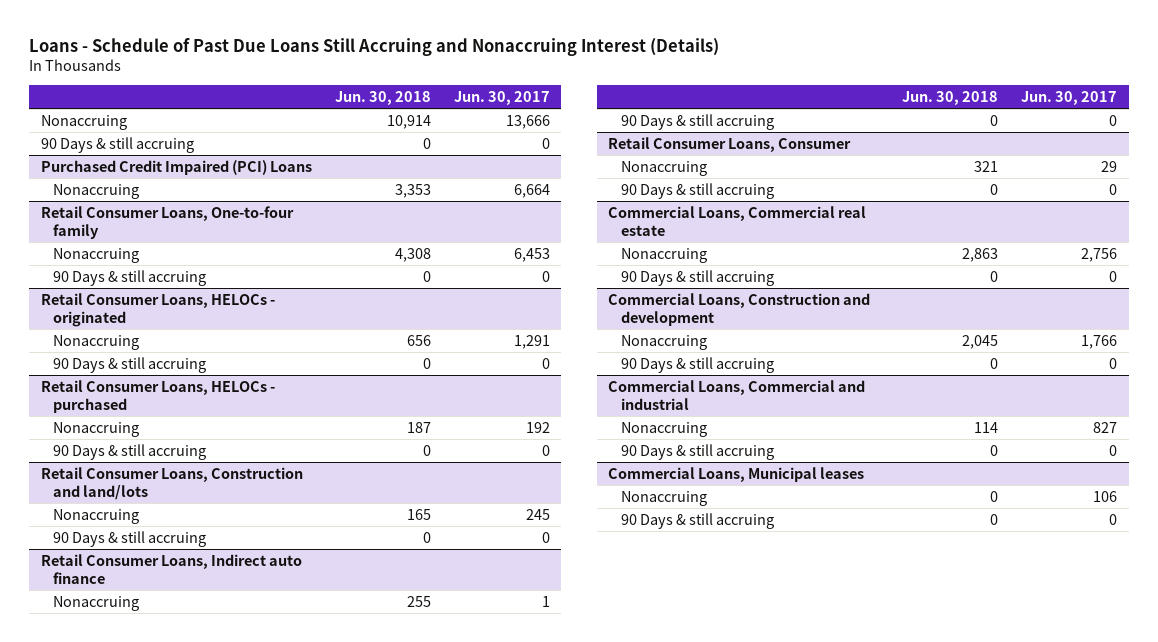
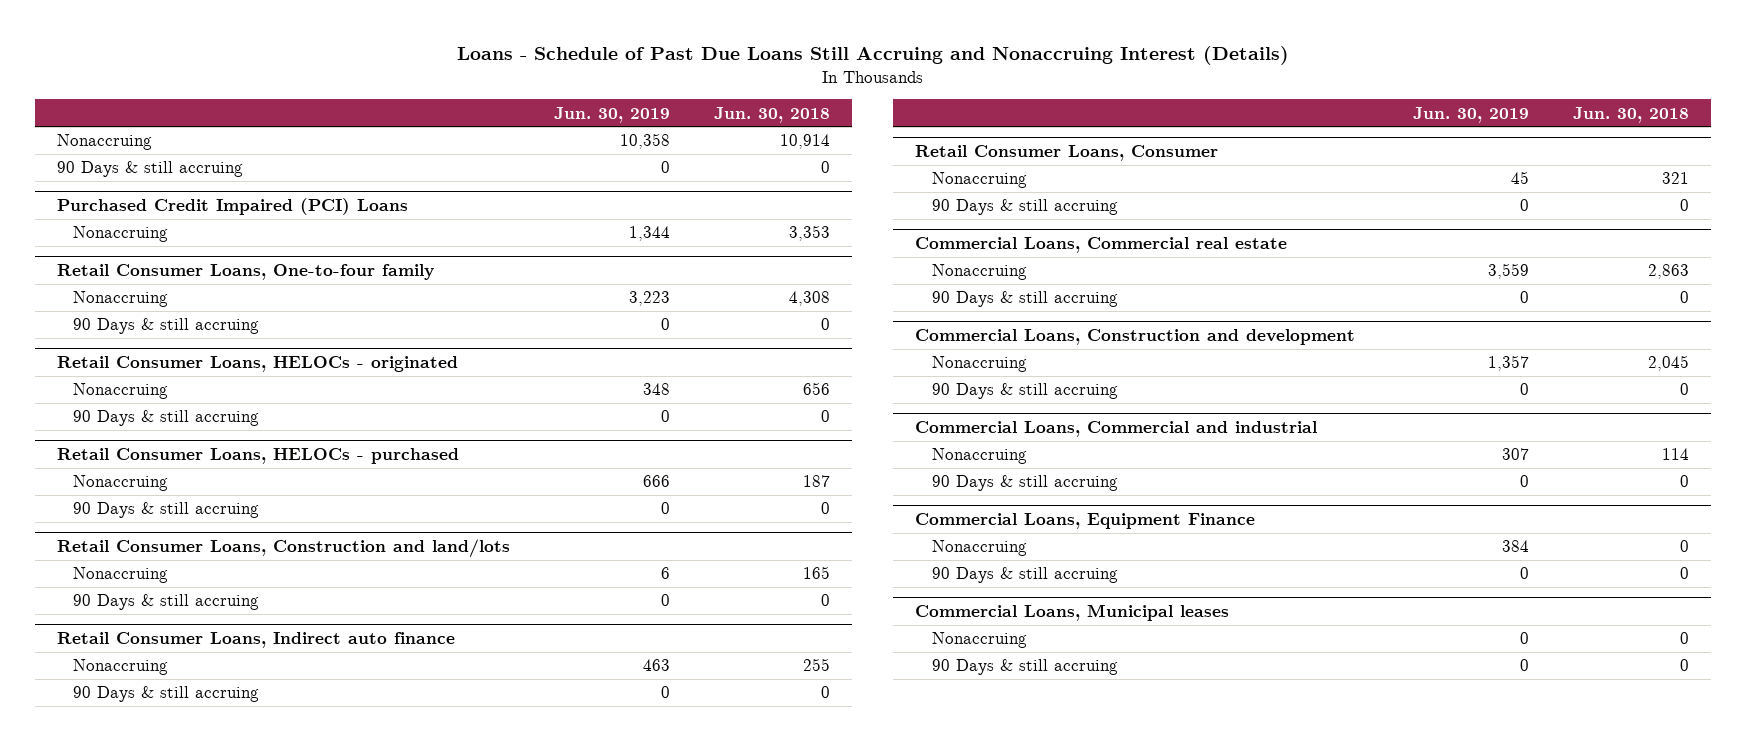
[453,90,550,105] Jun. 30, 2017 -> none
none -> [553,106,670,123] Jun. 30, 2019
none -> [915,512,1256,529] Commercial Loans, Equipment Finance
none -> [931,540,1027,557] Nonaccruing
none -> [931,567,1118,584] 90 Days & still accruing

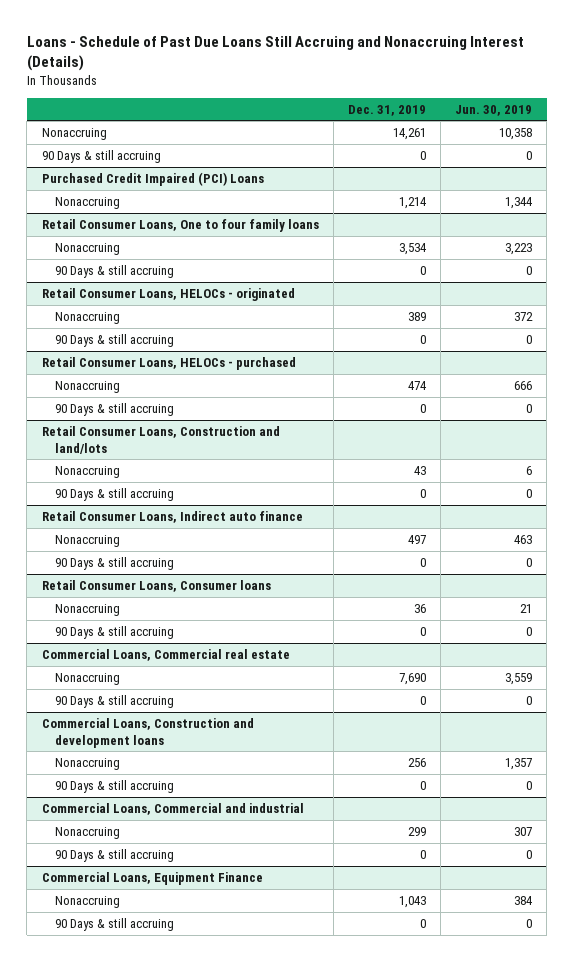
[714,106,831,123] Jun. 30, 2018 -> none
none -> [347,104,426,116] Dec. 31, 2019
[56,263,434,280] Retail Consumer Loans, One-to-four family -> [41,218,319,232] Retail Consumer Loans, One to four family loans
[642,383,670,396] 348 -> [514,311,534,321] 372
[915,144,1219,161] Retail Consumer Loans, Consumer -> [41,579,271,592] Retail Consumer Loans, Consumer loans
[1510,171,1529,185] 45 -> [520,603,533,613] 21
[915,328,1356,345] Commercial Loans, Construction and development -> [41,717,254,748] Commercial Loans, Construction and development loans
[915,603,1230,621] Commercial Loans, Municipal leases -> none
[931,632,1027,649] Nonaccruing -> none
[931,659,1118,676] 90 Days & still accruing -> none

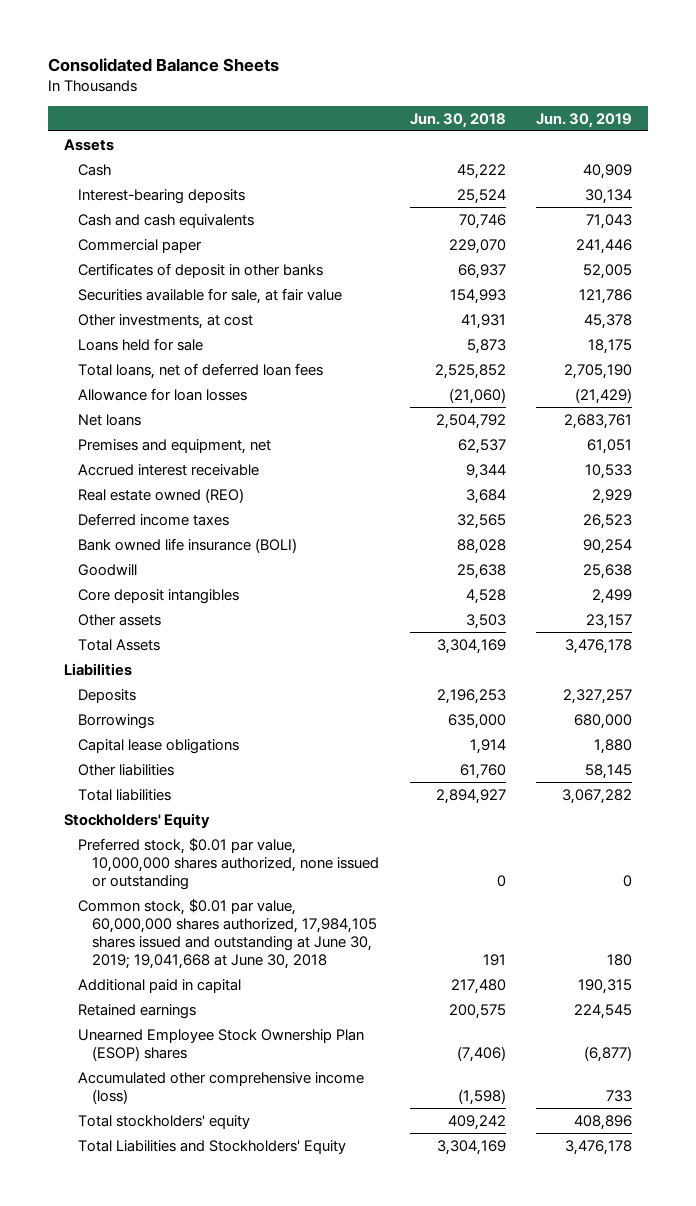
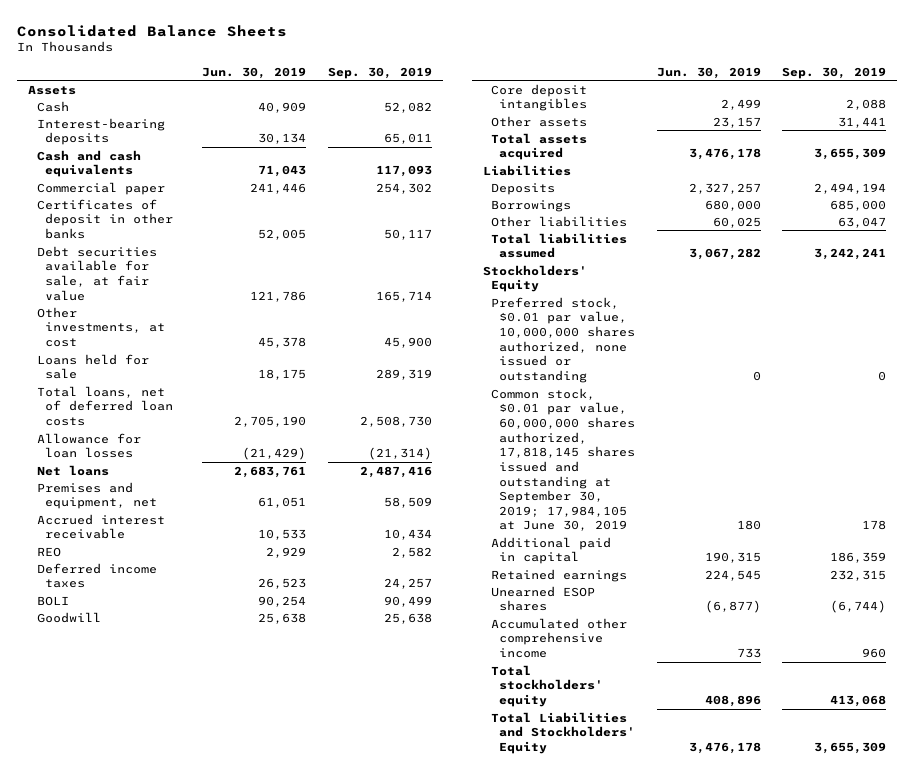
[409,112,506,128] Jun. 30, 2018 -> none
none -> [327,66,432,79] Sep. 30, 2019
[77,287,342,304] Securities available for sale, at fair value -> [36,245,157,301] Debt securities available for sale, at fair value
[77,362,323,379] Total loans, net of deferred loan fees -> [36,385,173,427] Total loans, net of deferred loan costs
[77,487,244,503] Real estate owned (REO) -> [36,546,61,557] REO
[77,537,297,553] Bank owned life insurance (BOLI) -> [36,595,69,606] BOLI
[77,638,160,651] Total Assets -> [490,132,587,161] Total assets acquired
[77,738,239,754] Capital lease obligations -> none
[585,763,633,779] 58,145 -> [712,216,761,228] 60,025
[77,788,171,801] Total liabilities -> [490,232,627,259] Total liabilities assumed
[77,898,377,969] Common stock, $0.01 par value, 60,000,000 shares authorized, 17,984,105 shares issued and outstanding at June 30, 2019; 19,041,668 at June 30, 2018 -> [490,387,636,532] Common stock, $0.01 par value, 60,000,000 shares authorized, 17,818,145 shares issued and outstanding at September 30, 2019; 17,984,105 at June 30, 2019
[77,1028,364,1061] Unearned Employee Stock Ownership Plan (ESOP) shares -> [490,585,595,612] Unearned ESOP shares
[77,1071,364,1104] Accumulated other comprehensive income (loss) -> [490,617,627,659] Accumulated other comprehensive income

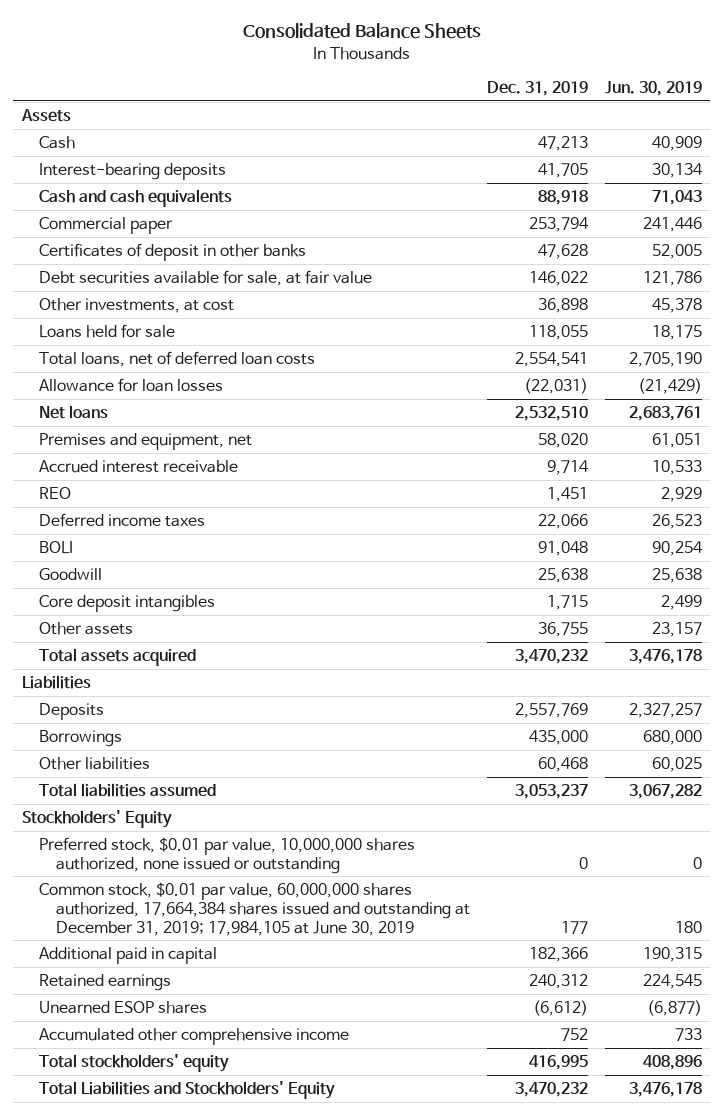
[327,66,432,79] Sep. 30, 2019 -> none
none -> [486,81,588,97] Dec. 31, 2019
[490,387,636,532] Common stock, $0.01 par value, 60,000,000 shares authorized, 17,818,145 shares issued and outstanding at September 30, 2019; 17,984,105 at June 30, 2019 -> [38,881,470,936] Common stock, $0.01 par value, 60,000,000 shares authorized, 17,664,384 shares issued and outstanding at December 31, 2019; 17,984,105 at June 30, 2019

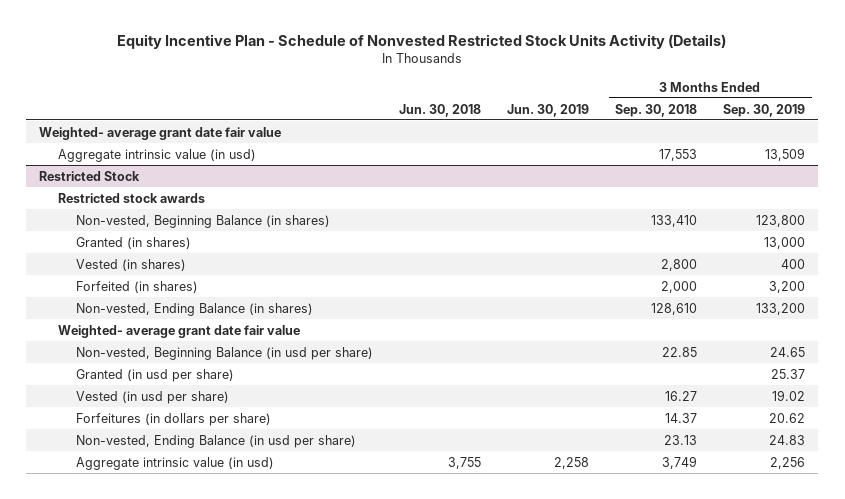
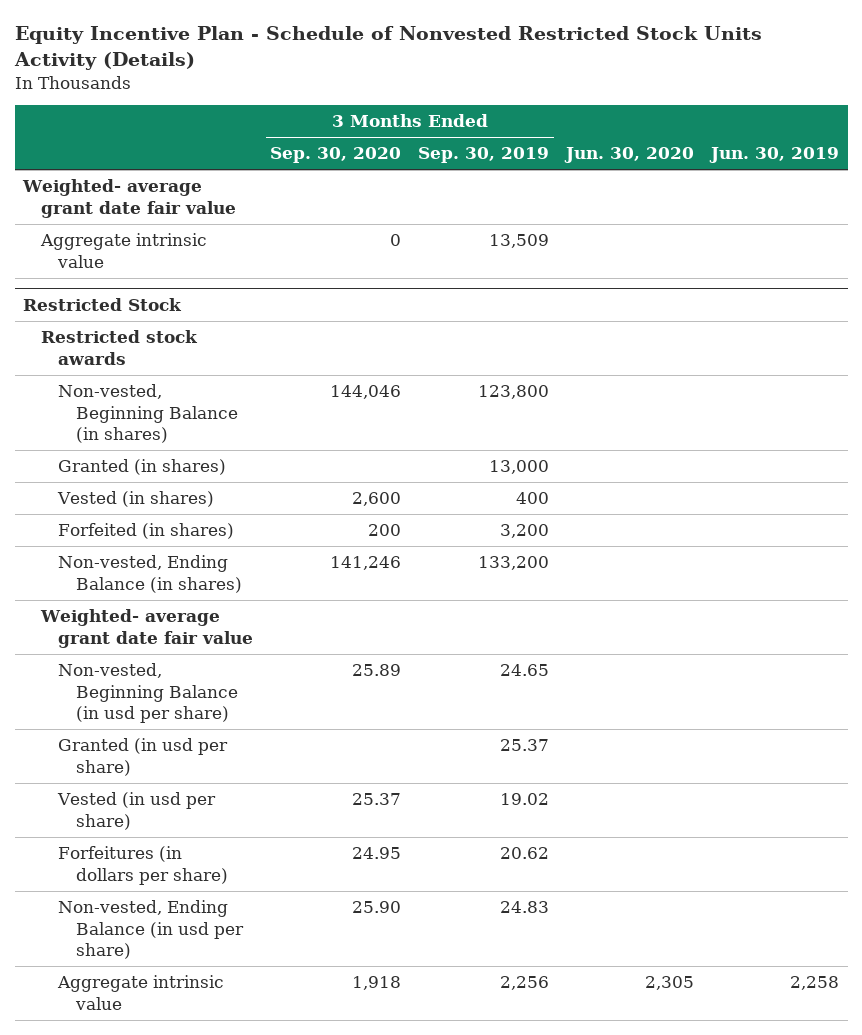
[398,103,481,117] Jun. 30, 2018 -> none
[615,103,698,117] Sep. 30, 2018 -> none
none -> [270,147,402,164] Sep. 30, 2020
none -> [564,147,695,164] Jun. 30, 2020
[57,148,256,162] Aggregate intrinsic value (in usd) -> [39,233,207,268] Aggregate intrinsic value
[75,456,274,470] Aggregate intrinsic value (in usd) -> [57,975,225,1010] Aggregate intrinsic value

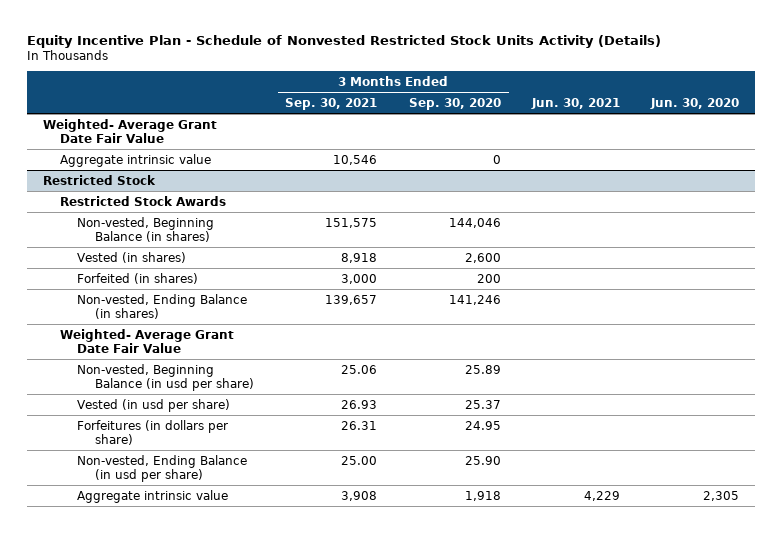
[418,147,550,164] Sep. 30, 2019 -> none
[709,147,840,164] Jun. 30, 2019 -> none
none -> [285,97,378,110] Sep. 30, 2021
none -> [531,97,621,109] Jun. 30, 2021
[22,179,236,218] Weighted- average grant date fair value -> [42,118,217,143] Weighted- Average Grant Date Fair Value
[40,330,198,365] Restricted stock awards -> [60,195,227,206] Restricted Stock Awards
[58,459,227,476] Granted (in shares) -> none
[39,609,254,648] Weighted- average grant date fair value -> [60,328,235,353] Weighted- Average Grant Date Fair Value
[58,738,229,776] Granted (in usd per share) -> none

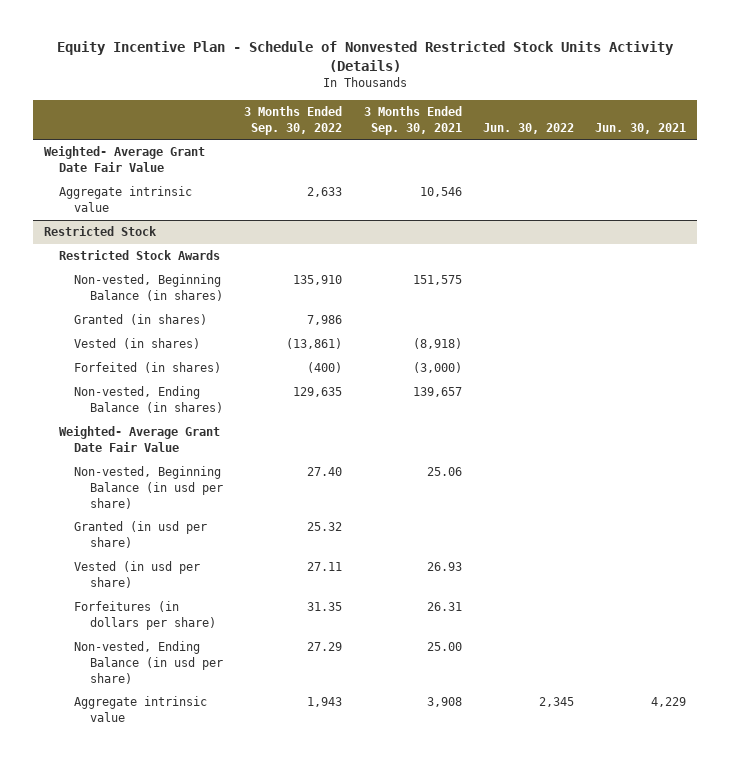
[408,97,501,110] Sep. 30, 2020 -> none
[650,97,740,109] Jun. 30, 2020 -> none
none -> [244,106,343,135] 3 Months Ended Sep. 30, 2022
none -> [482,122,574,134] Jun. 30, 2022
none -> [74,314,208,326] Granted (in shares)
[341,252,378,263] 8,918 -> [412,338,462,350] (8,918)
[341,273,378,284] 3,000 -> [412,362,462,374] (3,000)
none -> [74,521,208,549] Granted (in usd per share)

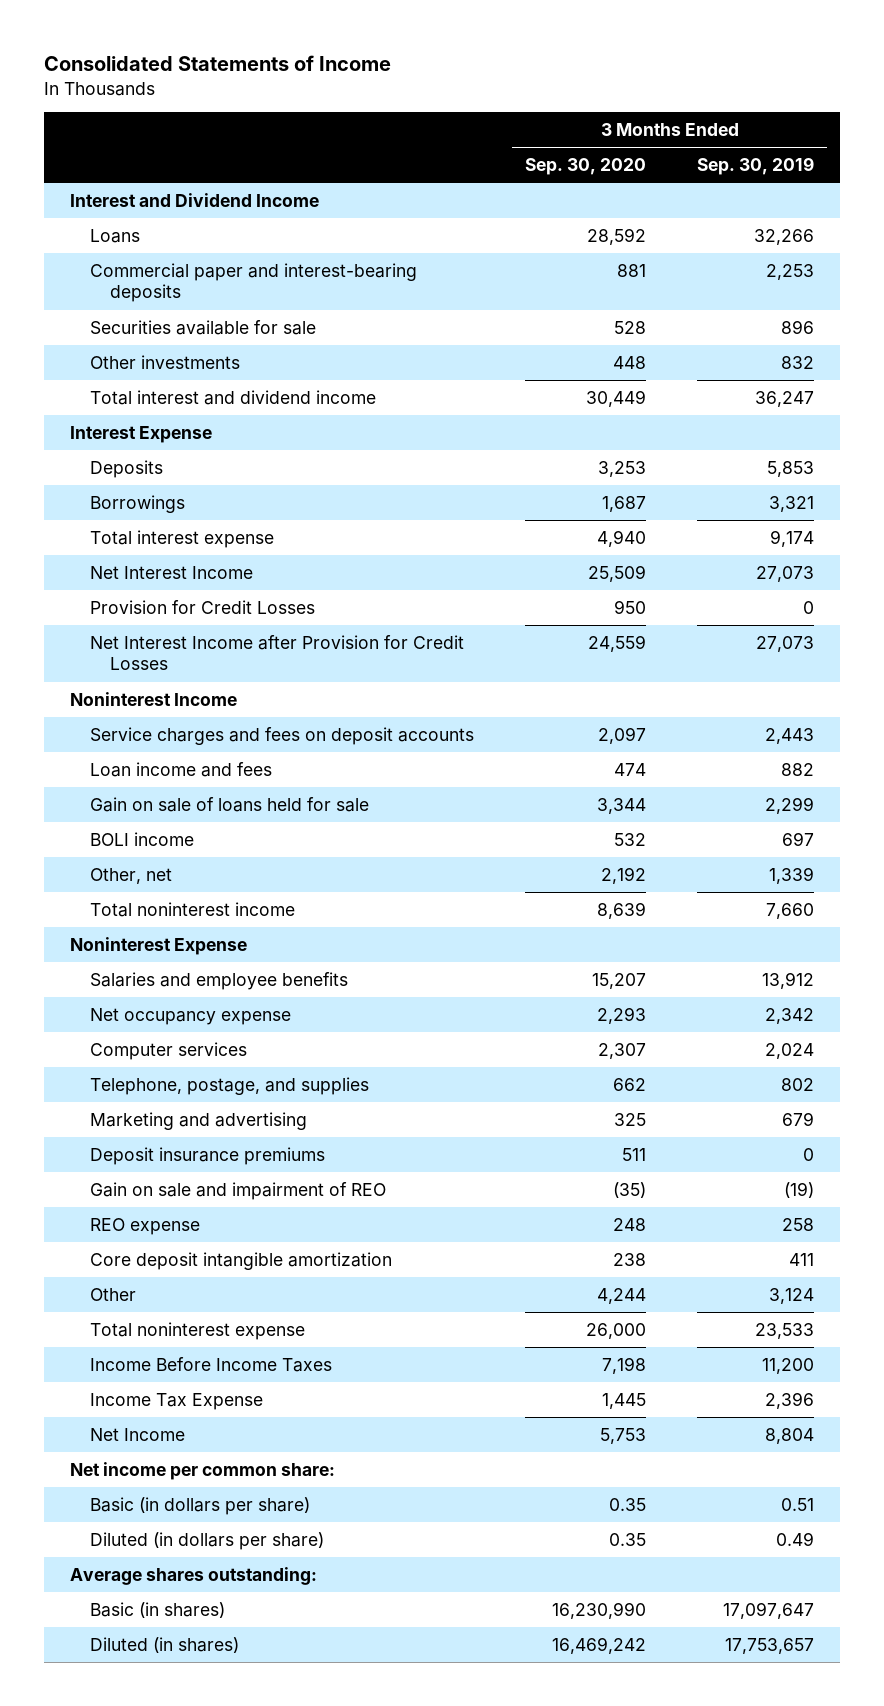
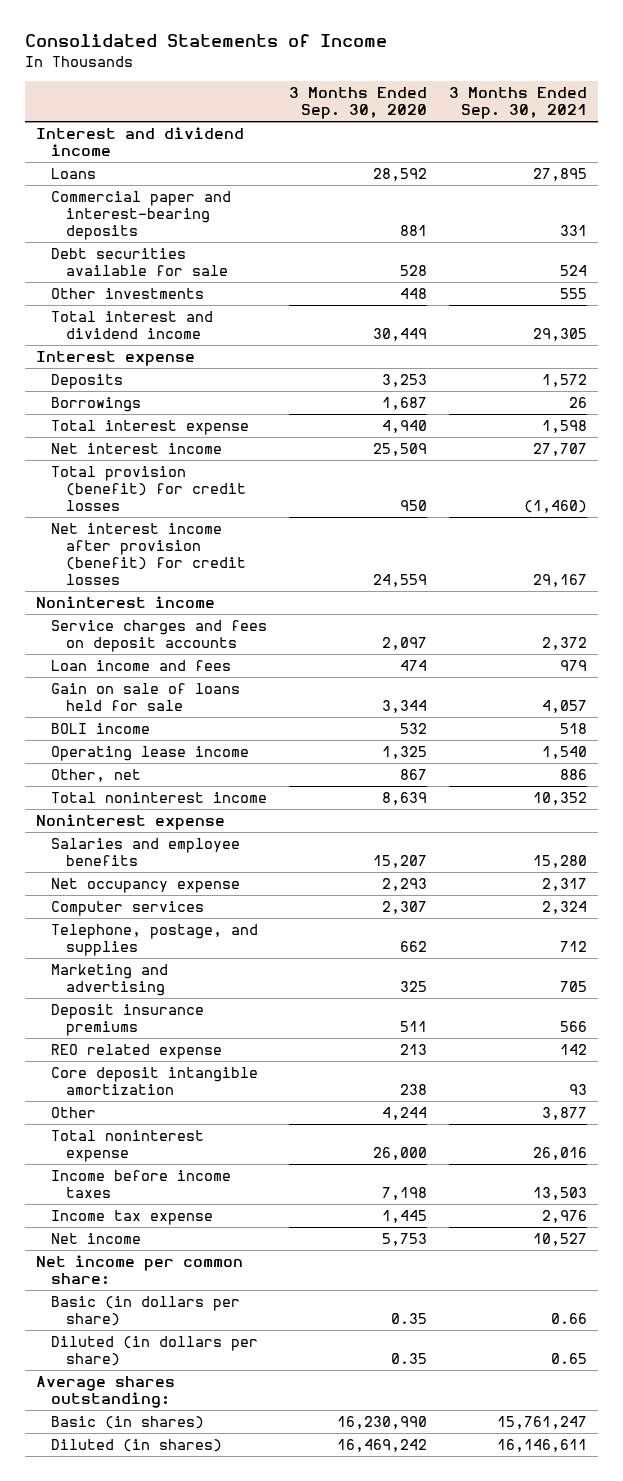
[697,157,815,176] Sep. 30, 2019 -> none
none -> [449,87,588,120] 3 Months Ended Sep. 30, 2021
[69,192,319,207] Interest and Dividend Income -> [36,127,245,157] Interest and dividend income
[89,319,316,335] Securities available for sale -> [50,248,228,277] Debt securities available for sale
[69,425,212,443] Interest Expense -> [36,351,196,367] Interest expense
[89,565,253,579] Net Interest Income -> [50,443,222,455] Net interest income
[89,599,315,614] Provision for Credit Losses -> [50,466,246,512] Total provision (benefit) for credit losses
[89,634,464,671] Net Interest Income after Provision for Credit Losses -> [50,523,246,585] Net interest income after provision (benefit) for credit losses
[69,691,237,706] Noninterest Income -> [36,596,216,609] Noninterest income
none -> [50,746,249,762] Operating lease income
[600,866,646,884] 2,192 -> [399,769,427,781] 867
[69,936,247,955] Noninterest Expense -> [36,814,226,831] Noninterest expense
[89,1181,386,1200] Gain on sale and impairment of REO -> none
[89,1217,200,1235] REO expense -> [50,1044,222,1060] REO related expense
[612,1217,646,1231] 248 -> [399,1044,427,1056] 213
[89,1356,332,1372] Income Before Income Taxes -> [50,1170,231,1199] Income before income taxes
[89,1392,263,1410] Income Tax Expense -> [50,1210,213,1226] Income tax expense
[89,1427,185,1441] Net Income -> [50,1233,141,1245] Net income

